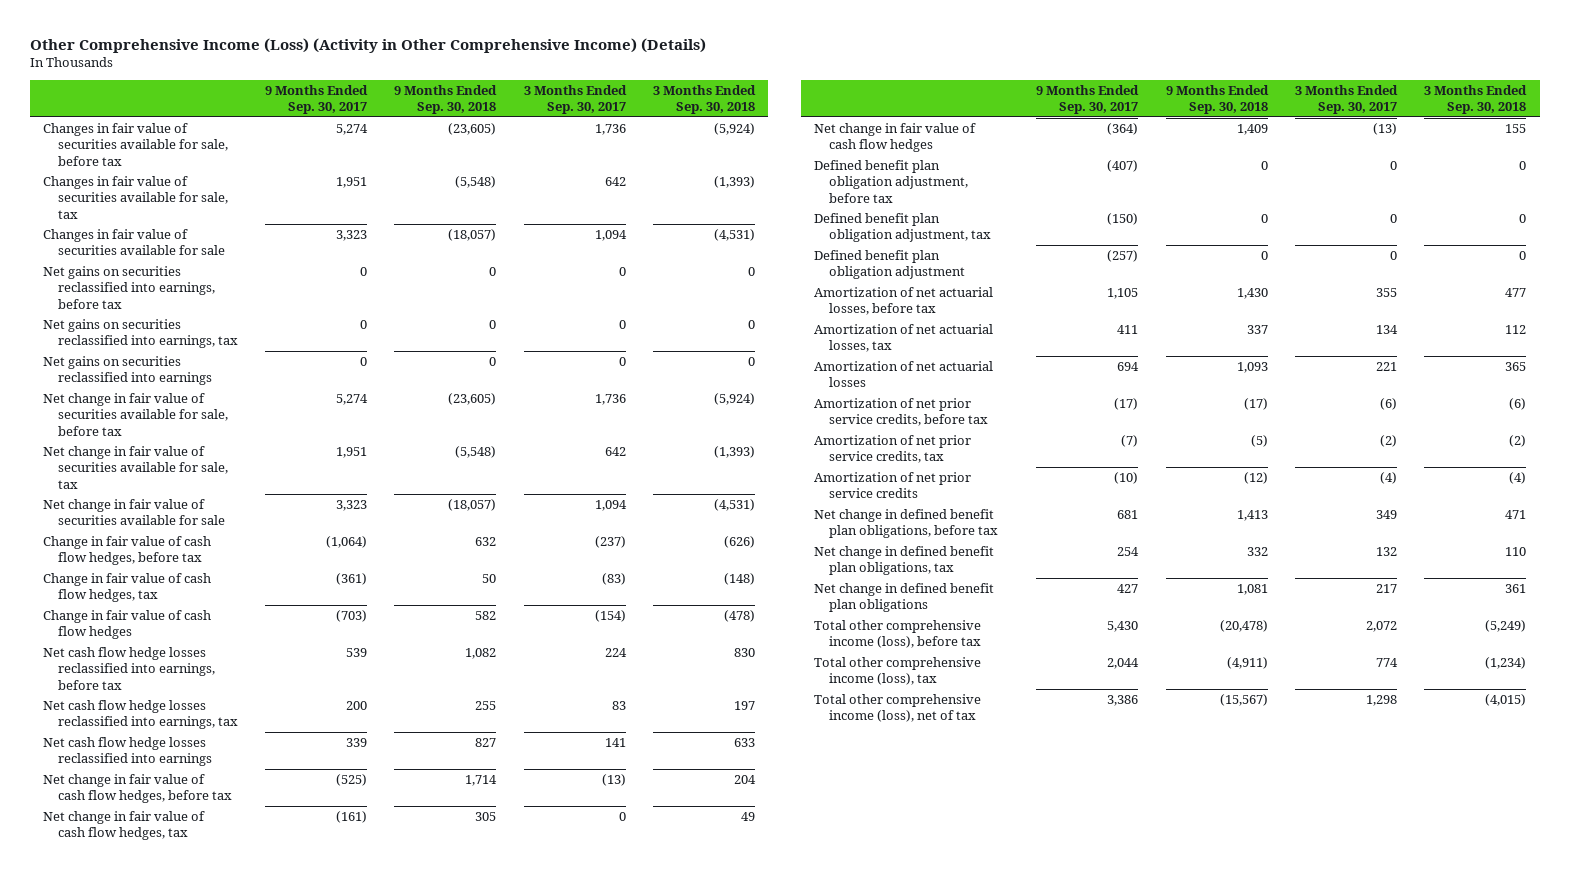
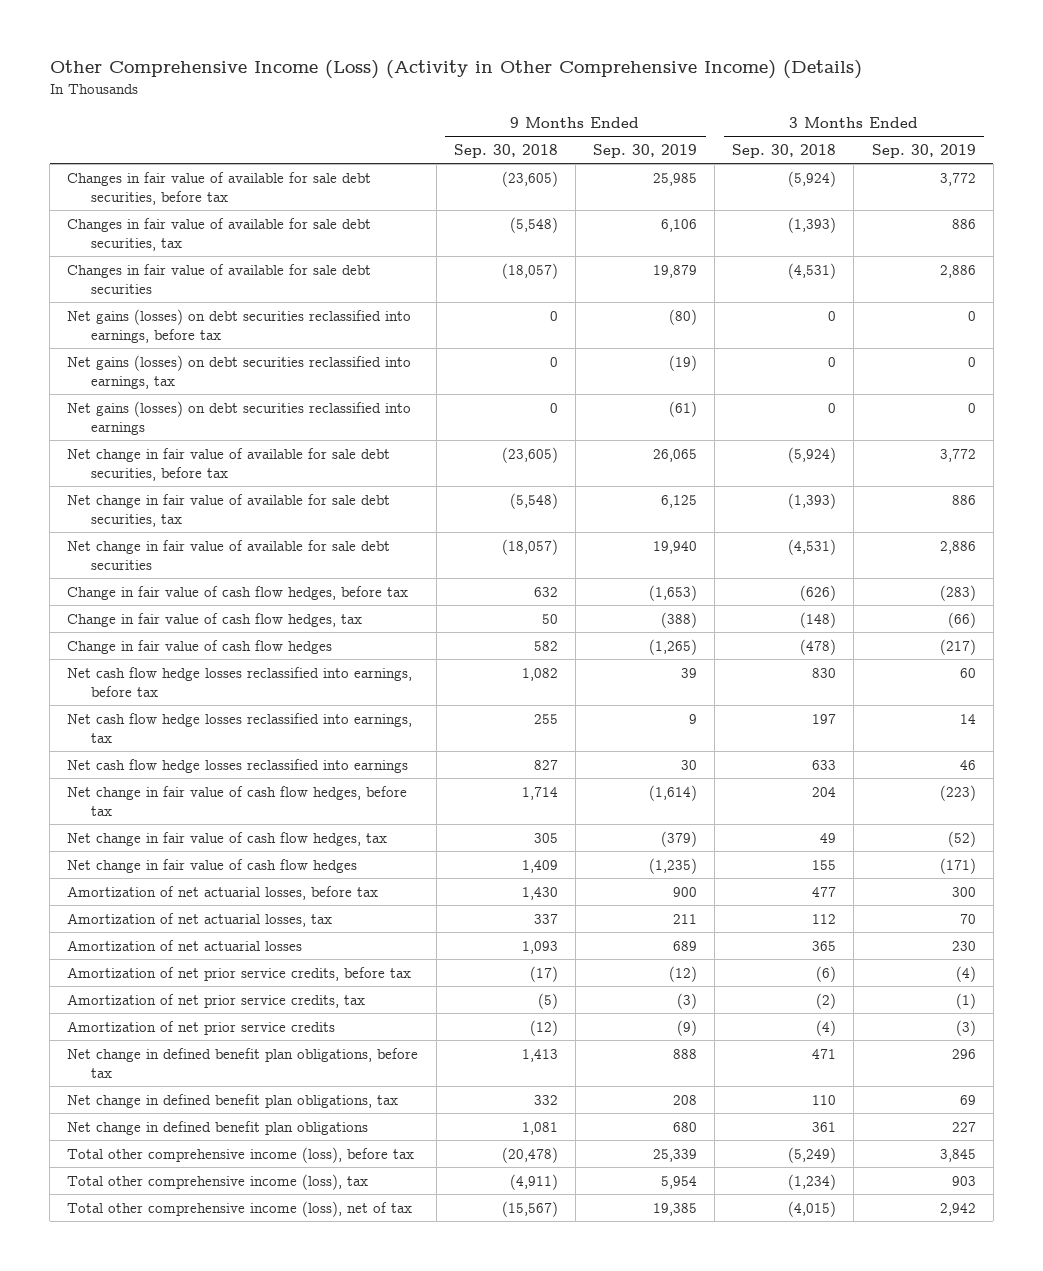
[265,84,369,115] 9 Months Ended Sep. 30, 2017 -> none
[523,84,627,115] 3 Months Ended Sep. 30, 2017 -> none
none -> [593,143,698,158] Sep. 30, 2019
none -> [871,143,976,158] Sep. 30, 2019
[43,122,228,166] Changes in fair value of securities available for sale, before tax -> [67,171,372,205] Changes in fair value of available for sale debt securities, before tax
[43,175,228,219] Changes in fair value of securities available for sale, tax -> [67,217,372,251] Changes in fair value of available for sale debt securities, tax
[43,228,225,256] Changes in fair value of securities available for sale -> [67,263,372,294] Changes in fair value of available for sale debt securities
[43,265,215,309] Net gains on securities reclassified into earnings, before tax -> [67,308,412,343] Net gains (losses) on debt securities reclassified into earnings, before tax
[43,318,238,349] Net gains on securities reclassified into earnings, tax -> [67,354,412,389] Net gains (losses) on debt securities reclassified into earnings, tax
[43,355,212,386] Net gains on securities reclassified into earnings -> [67,400,412,435] Net gains (losses) on debt securities reclassified into earnings
[43,392,228,436] Net change in fair value of securities available for sale, before tax -> [67,447,391,481] Net change in fair value of available for sale debt securities, before tax
[43,445,228,489] Net change in fair value of securities available for sale, tax -> [67,493,391,527] Net change in fair value of available for sale debt securities, tax
[43,498,225,526] Net change in fair value of securities available for sale -> [67,539,391,570] Net change in fair value of available for sale debt securities
[814,159,968,203] Defined benefit plan obligation adjustment, before tax -> none
[814,212,991,243] Defined benefit plan obligation adjustment, tax -> none
[814,249,965,280] Defined benefit plan obligation adjustment -> none

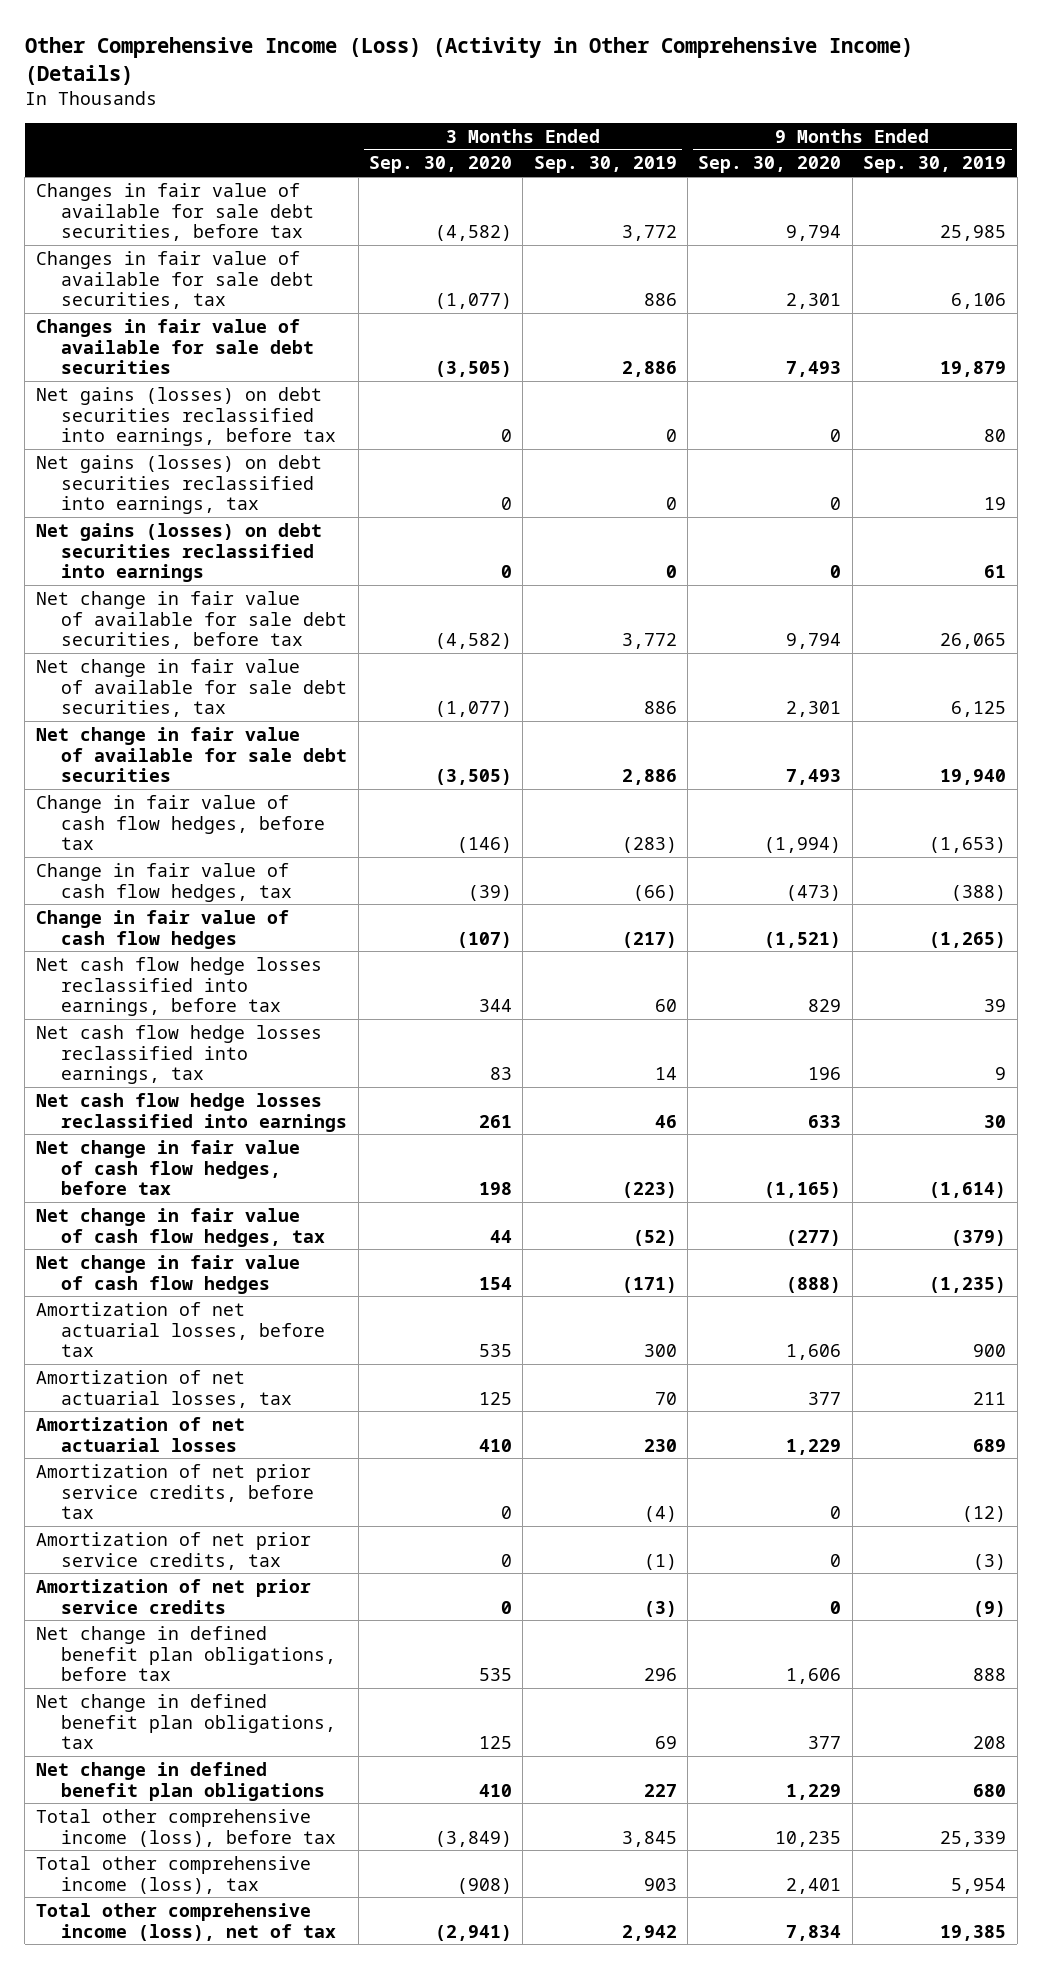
[453,143,558,158] Sep. 30, 2018 -> none
[732,143,837,158] Sep. 30, 2018 -> none
none -> [369,156,513,174] Sep. 30, 2020
none -> [698,156,842,174] Sep. 30, 2020
[669,308,698,325] (80) -> [984,429,1007,443] 80
[669,354,698,371] (19) -> [984,497,1007,511] 19
[669,400,698,417] (61) -> [984,565,1007,579] 61

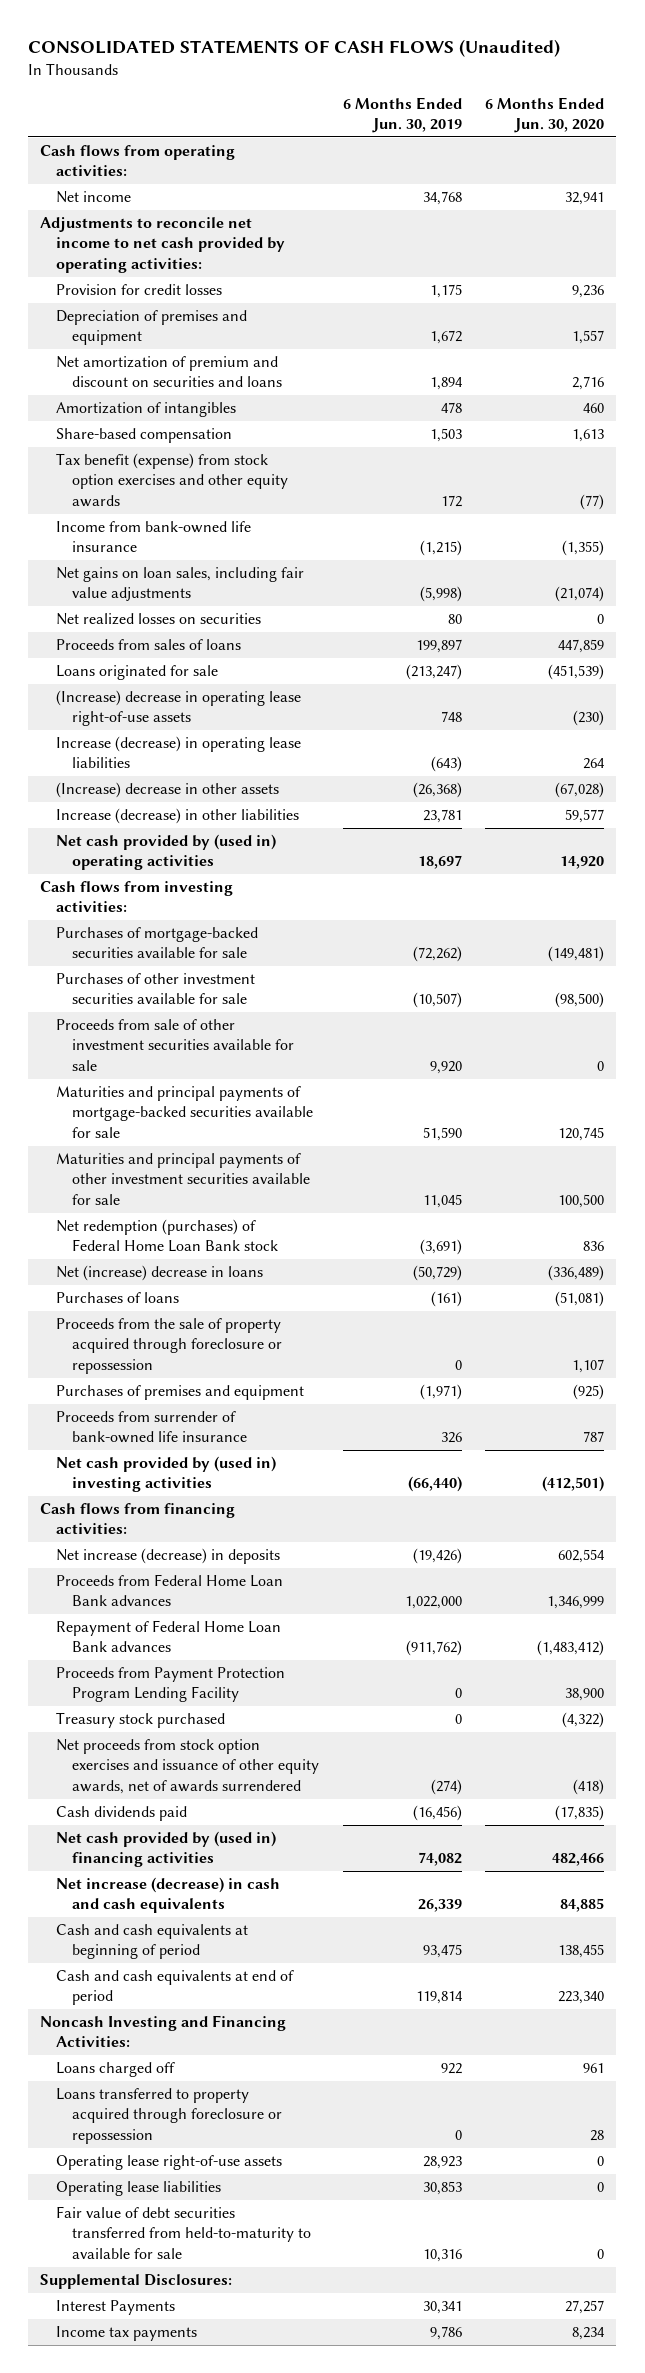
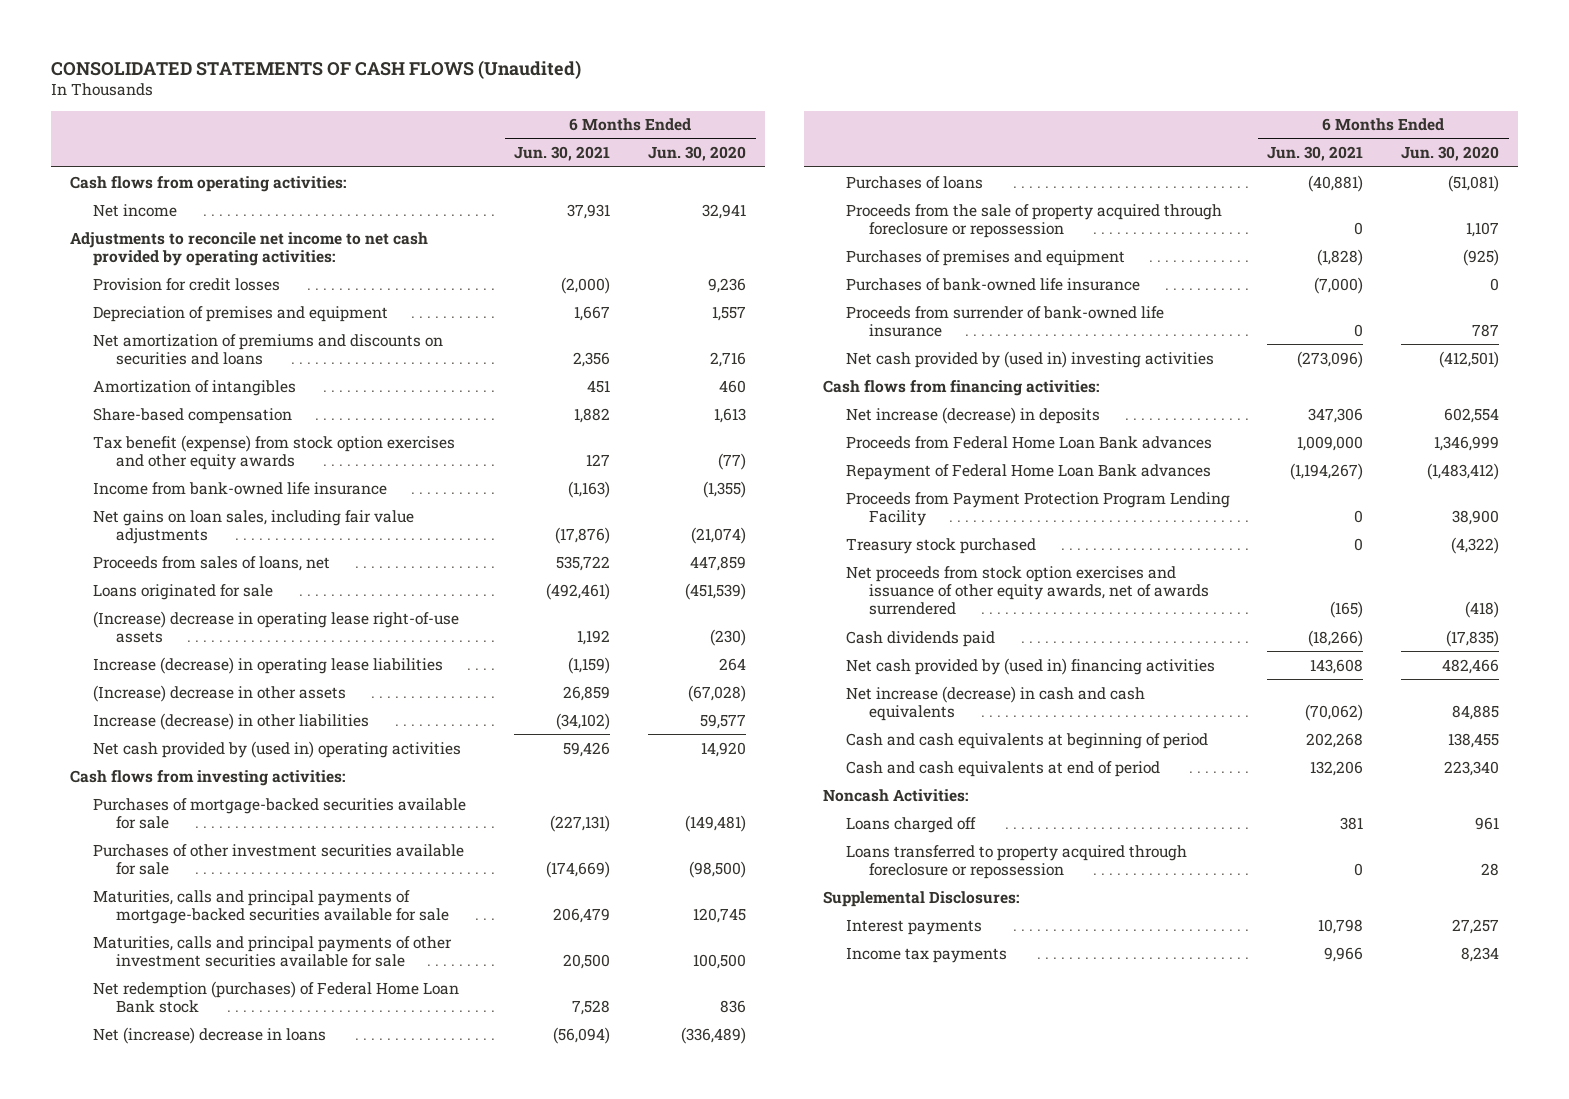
[342,96,462,133] 6 Months Ended Jun. 30, 2019 -> none
none -> [514,146,611,162] Jun. 30, 2021
[56,355,283,388] Net amortization of premium and discount on securities and loans -> [92,333,443,365] Net amortization of premiums and discounts on securities and loans
[56,612,262,625] Net realized losses on securities -> none
[56,638,242,650] Proceeds from sales of loans -> [92,555,330,571] Proceeds from sales of loans, net
[56,1018,295,1071] Proceeds from sale of other investment securities available for sale -> none
[56,1085,314,1138] Maturities and principal payments of mortgage-backed securities available for sale -> [92,889,449,924] Maturities, calls and principal payments of mortgage-backed securities available for sale
[56,1152,311,1205] Maturities and principal payments of other investment securities available for sale -> [92,935,452,967] Maturities, calls and principal payments of other investment securities available for sale
none -> [845,277,1140,291] Purchases of bank-owned life insurance
[40,2014,287,2048] Noncash Investing and Financing Activities: -> [822,788,968,802] Noncash Activities:
[56,2154,283,2170] Operating lease right-of-use assets -> none
[56,2180,222,2196] Operating lease liabilities -> none
[56,2205,312,2259] Fair value of debt securities transferred from held-to-maturity to available for sale -> none
[56,2299,176,2315] Interest Payments -> [845,918,982,935] Interest payments

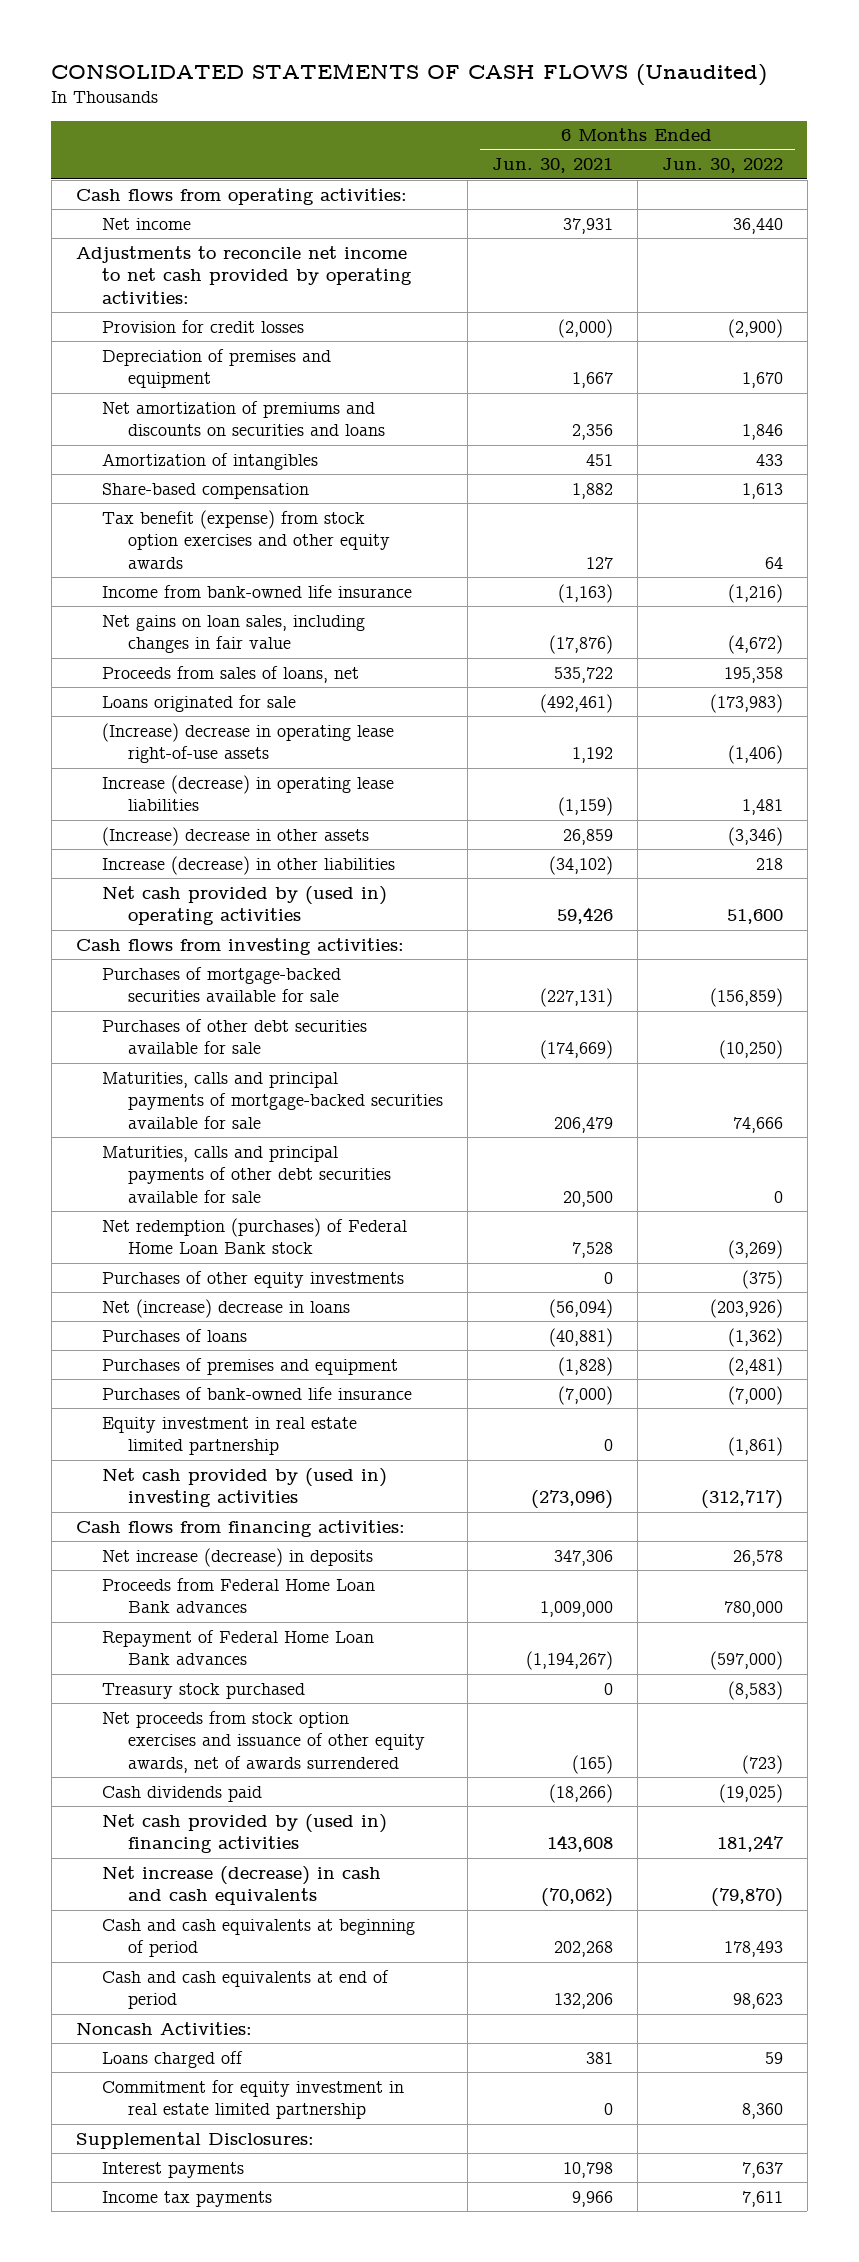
[648,146,747,162] Jun. 30, 2020 -> none
none -> [661,158,783,174] Jun. 30, 2022
[92,509,414,544] Net gains on loan sales, including fair value adjustments -> [101,614,365,654] Net gains on loan sales, including changes in fair value
[92,843,464,875] Purchases of other investment securities available for sale -> [101,1018,367,1055] Purchases of other debt securities available for sale
[92,935,452,967] Maturities, calls and principal payments of other investment securities available for sale -> [101,1145,391,1204] Maturities, calls and principal payments of other debt securities available for sale
none -> [101,1270,404,1288] Purchases of other equity investments
[845,203,1222,238] Proceeds from the sale of property acquired through foreclosure or repossession -> none
[845,305,1164,337] Proceeds from surrender of bank-owned life insurance -> none
none -> [101,1416,357,1456] Equity investment in real estate limited partnership
[845,491,1230,526] Proceeds from Payment Protection Program Lending Facility -> none
[845,844,1187,879] Loans transferred to property acquired through foreclosure or repossession -> none
none -> [101,2079,404,2120] Commitment for equity investment in real estate limited partnership

